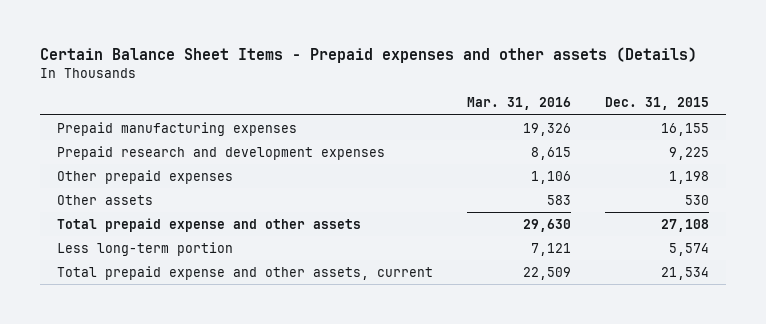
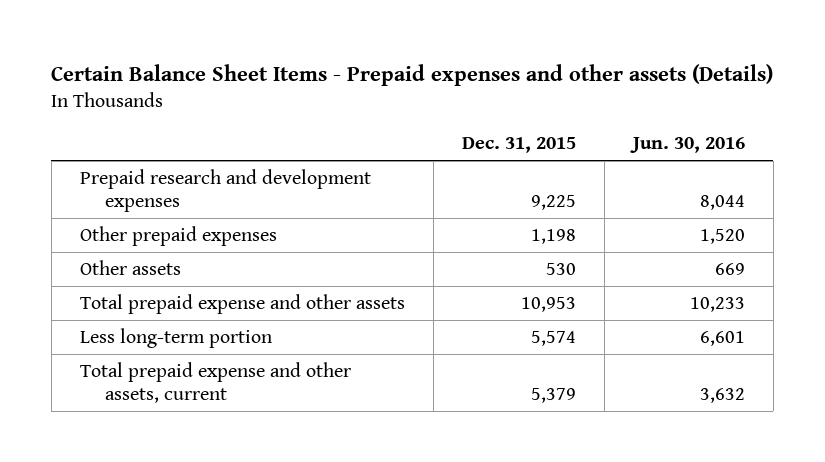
[466,97,571,111] Mar. 31, 2016 -> none
none -> [629,137,745,154] Jun. 30, 2016
[57,121,298,136] Prepaid manufacturing expenses -> none
[660,218,709,232] 27,108 -> [520,296,576,312] 10,953
[660,266,709,280] 21,534 -> [530,388,576,404] 5,379

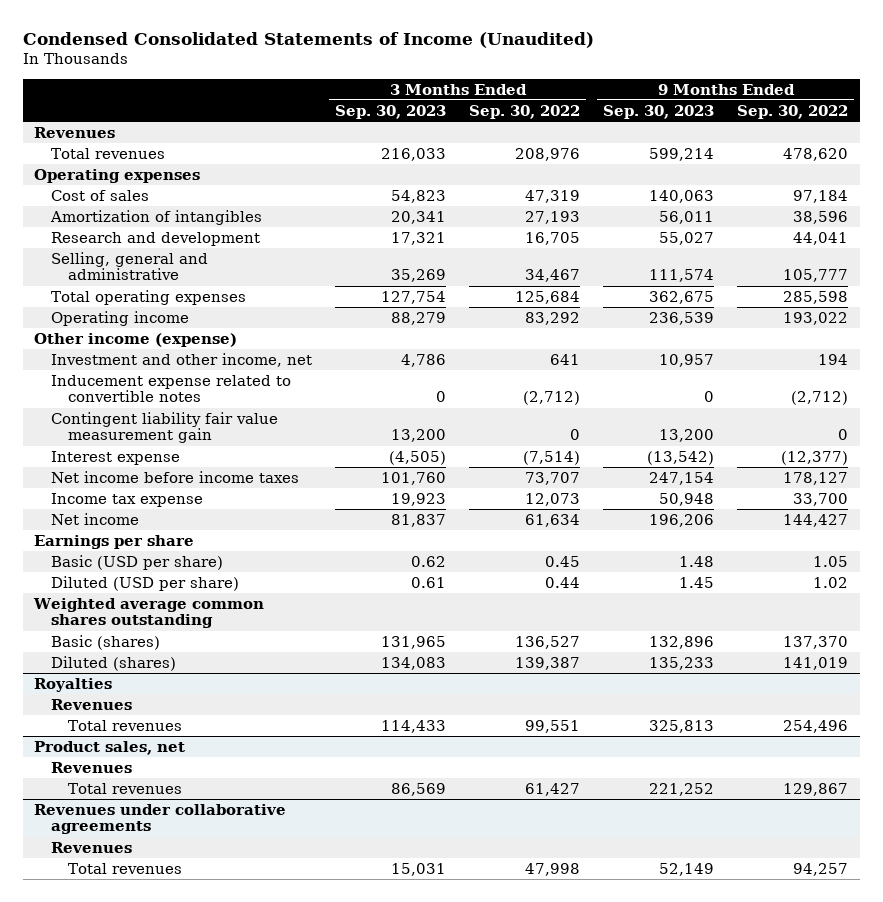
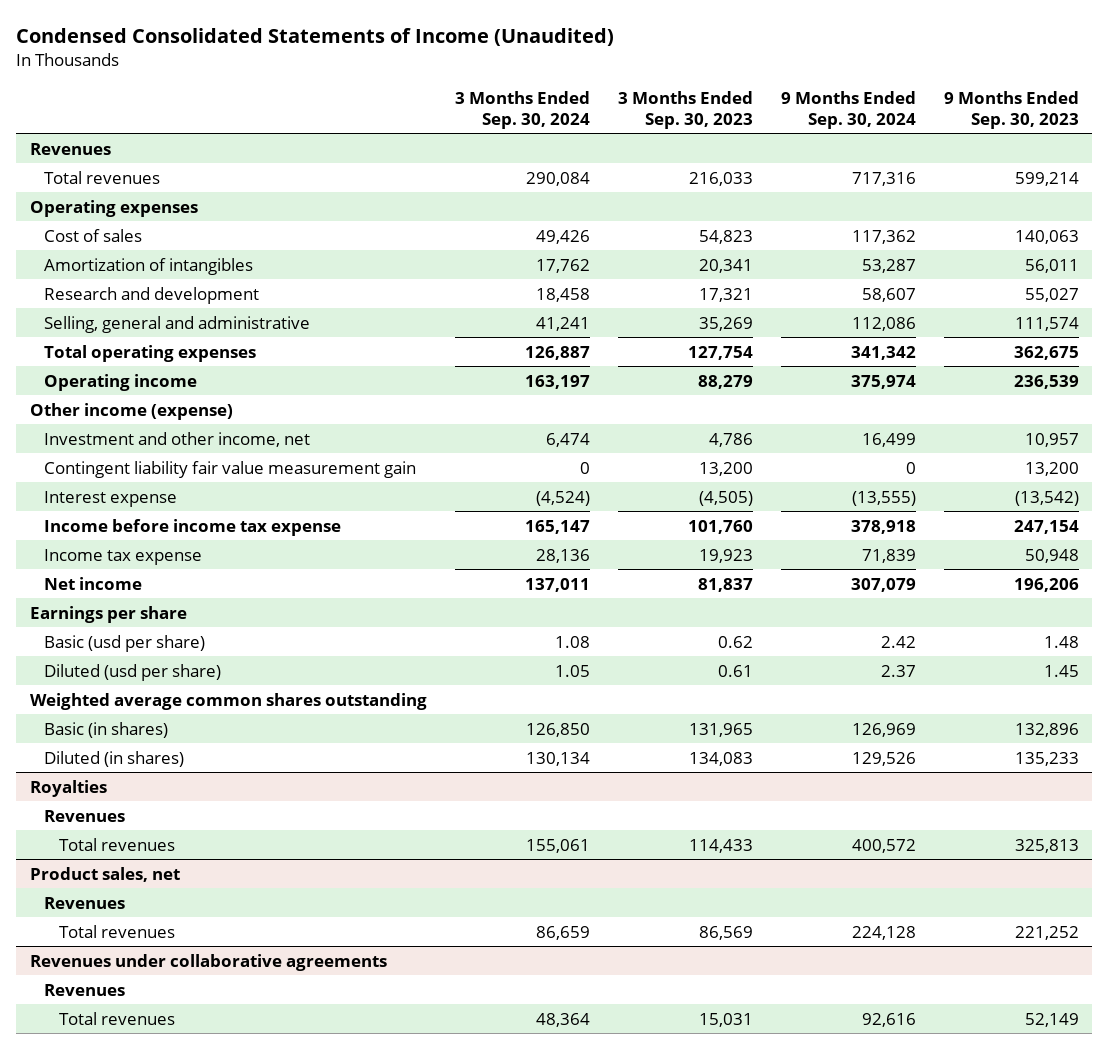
[469,104,581,119] Sep. 30, 2022 -> none
[737,104,849,119] Sep. 30, 2022 -> none
none -> [454,90,590,129] 3 Months Ended Sep. 30, 2024
none -> [780,90,916,129] 9 Months Ended Sep. 30, 2024
[51,374,292,403] Inducement expense related to convertible notes -> none
[51,470,300,483] Net income before income taxes -> [44,518,342,536] Income before income tax expense
[51,554,224,570] Basic (USD per share) -> [44,634,206,652] Basic (usd per share)
[51,575,240,591] Diluted (USD per share) -> [44,663,222,681] Diluted (usd per share)
[51,634,161,650] Basic (shares) -> [44,721,169,738] Basic (in shares)
[51,655,177,671] Diluted (shares) -> [44,750,185,767] Diluted (in shares)

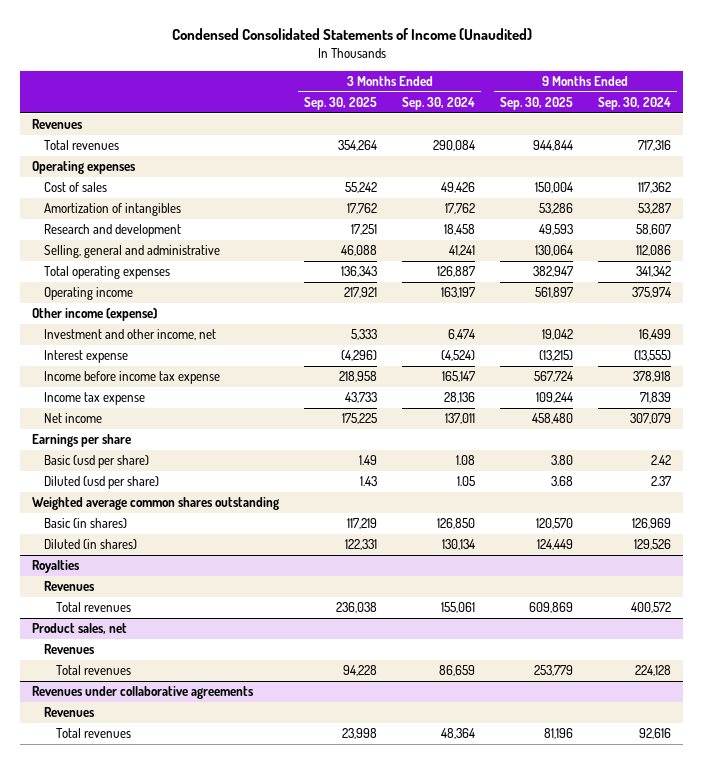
[617,90,753,129] 3 Months Ended Sep. 30, 2023 -> none
[943,90,1079,129] 9 Months Ended Sep. 30, 2023 -> none
none -> [304,97,378,111] Sep. 30, 2025
none -> [499,97,573,111] Sep. 30, 2025
[44,460,417,478] Contingent liability fair value measurement gain -> none

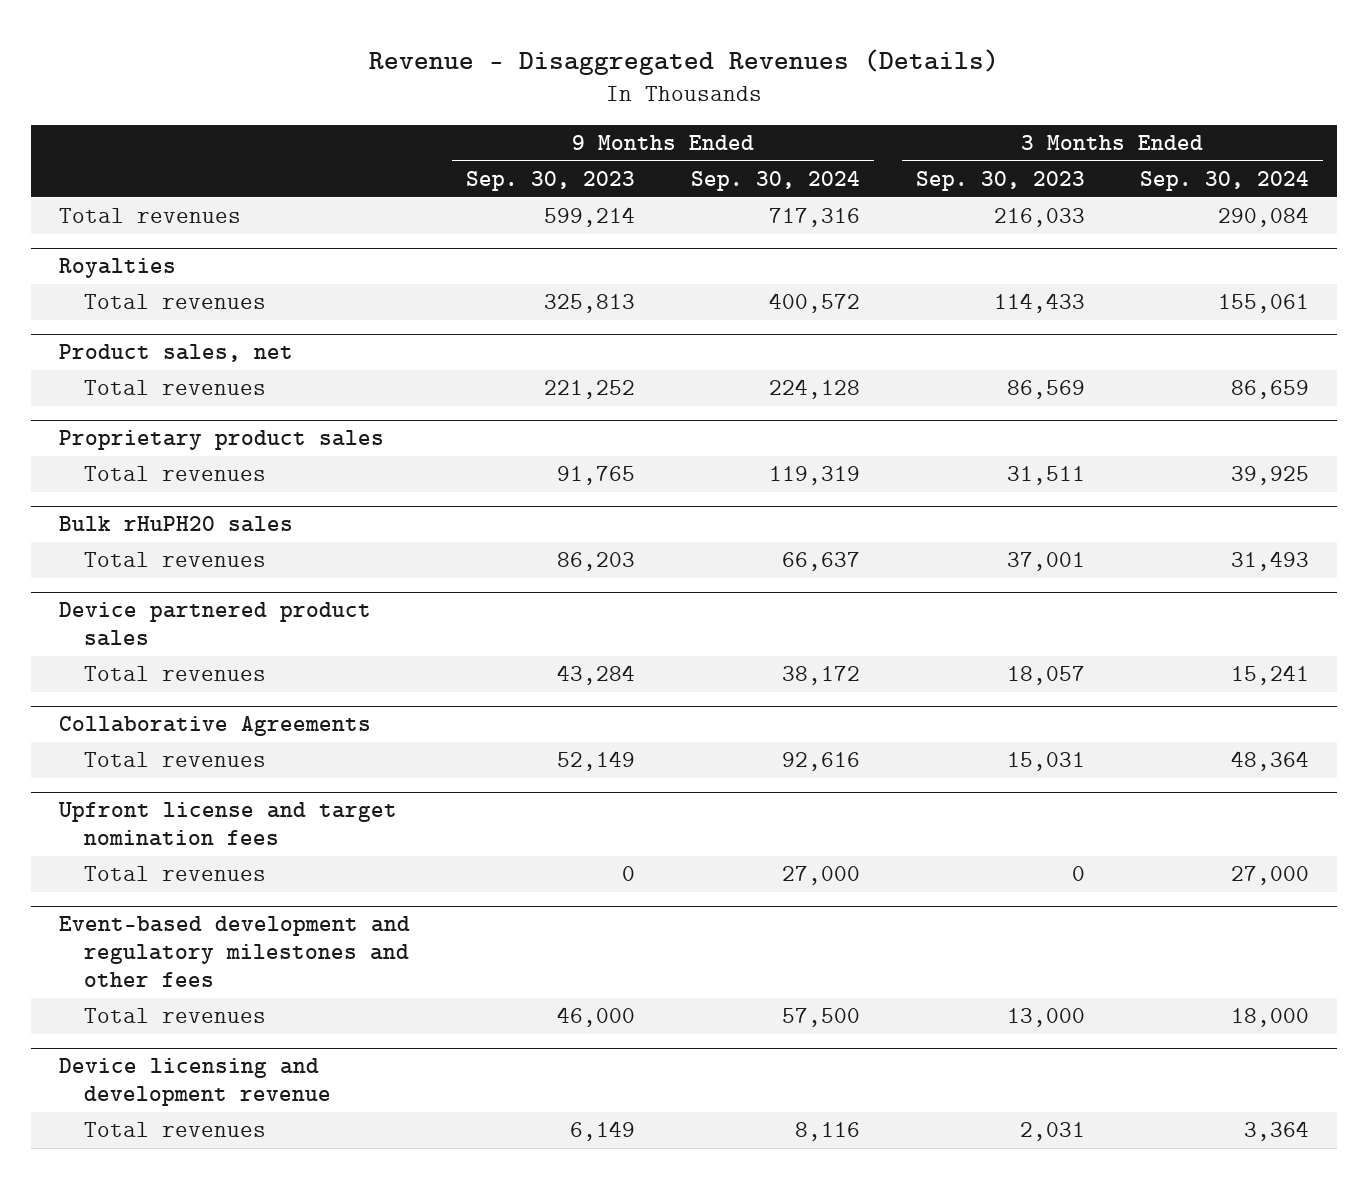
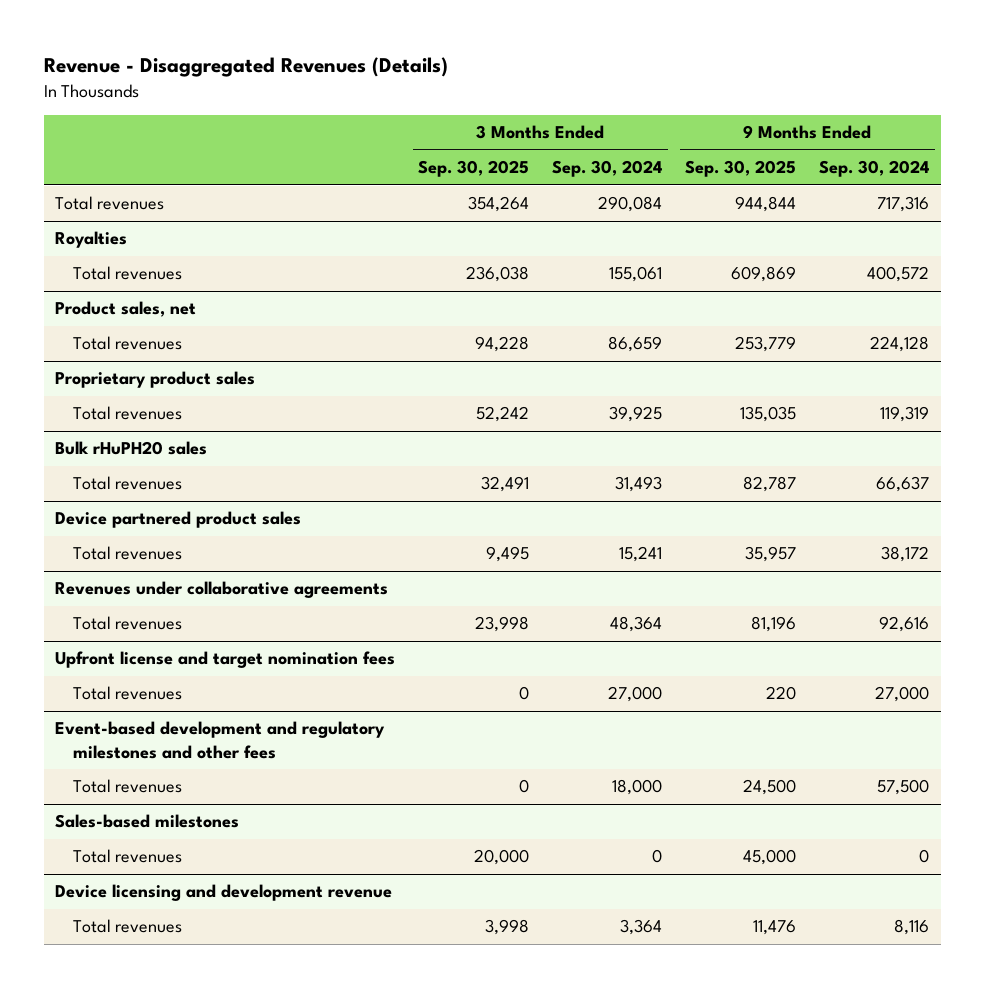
[465,171,635,192] Sep. 30, 2023 -> none
[915,171,1085,192] Sep. 30, 2023 -> none
none -> [418,160,530,178] Sep. 30, 2025
none -> [685,160,797,178] Sep. 30, 2025
[59,716,372,737] Collaborative Agreements -> [55,581,389,599] Revenues under collaborative agreements
none -> [55,814,240,829] Sales-based milestones
none -> [73,849,183,864] Total revenues

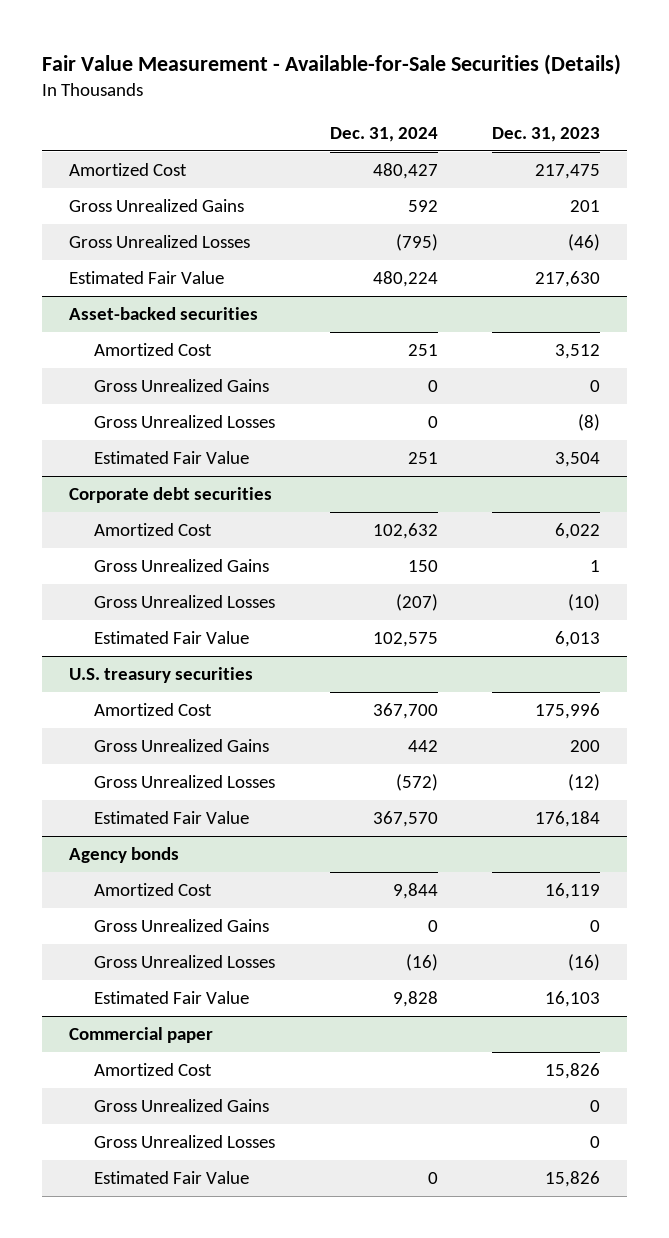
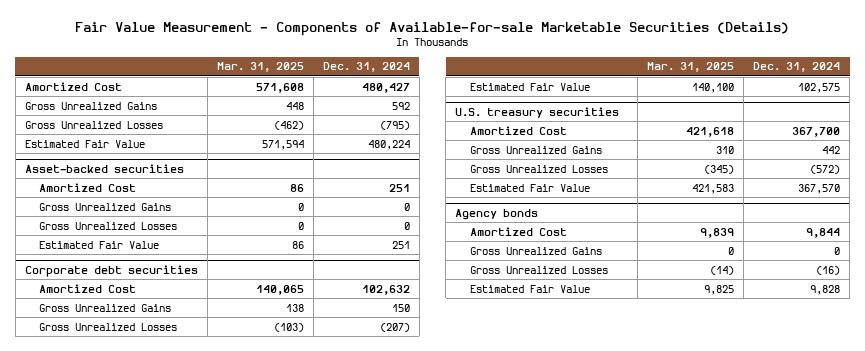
[41,53,621,75] Fair Value Measurement - Available-for-Sale Securities (Details) -> [75,21,790,36] Fair Value Measurement - Components of Available-for-sale Marketable Securities (Details)
[491,126,600,142] Dec. 31, 2023 -> none
none -> [216,62,304,73] Mar. 31, 2025
[68,1027,213,1044] Commercial paper -> none
[94,1063,213,1077] Amortized Cost -> none
[94,1099,270,1113] Gross Unrealized Gains -> none
[94,1135,276,1149] Gross Unrealized Losses -> none
[94,1171,250,1185] Estimated Fair Value -> none

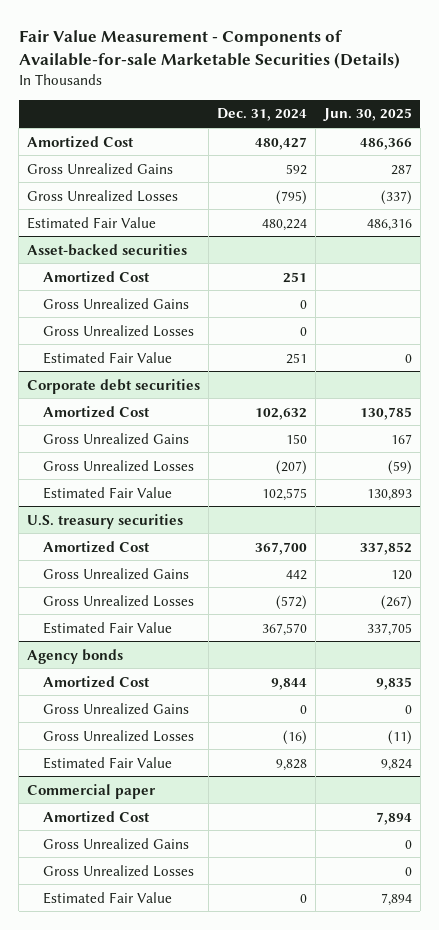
[216,62,304,73] Mar. 31, 2025 -> none
none -> [322,108,412,122] Jun. 30, 2025
none -> [27,783,156,799] Commercial paper
none -> [42,810,150,823] Amortized Cost
none -> [42,837,189,850] Gross Unrealized Gains
none -> [42,864,194,877] Gross Unrealized Losses
none -> [42,891,172,904] Estimated Fair Value

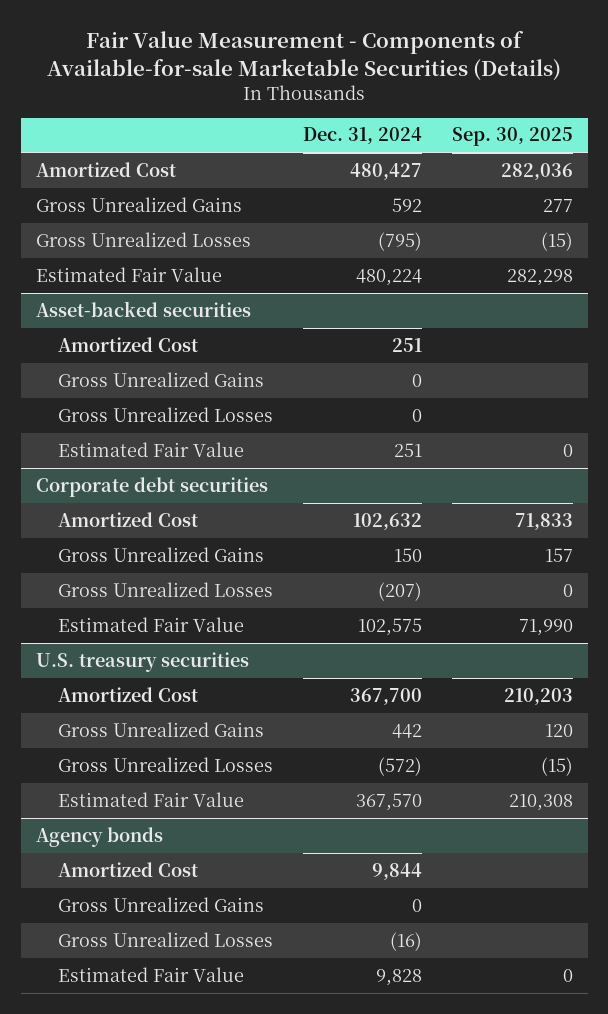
[322,108,412,122] Jun. 30, 2025 -> none
none -> [451,127,573,147] Sep. 30, 2025
[27,783,156,799] Commercial paper -> none
[42,810,150,823] Amortized Cost -> none
[42,837,189,850] Gross Unrealized Gains -> none
[42,864,194,877] Gross Unrealized Losses -> none
[42,891,172,904] Estimated Fair Value -> none

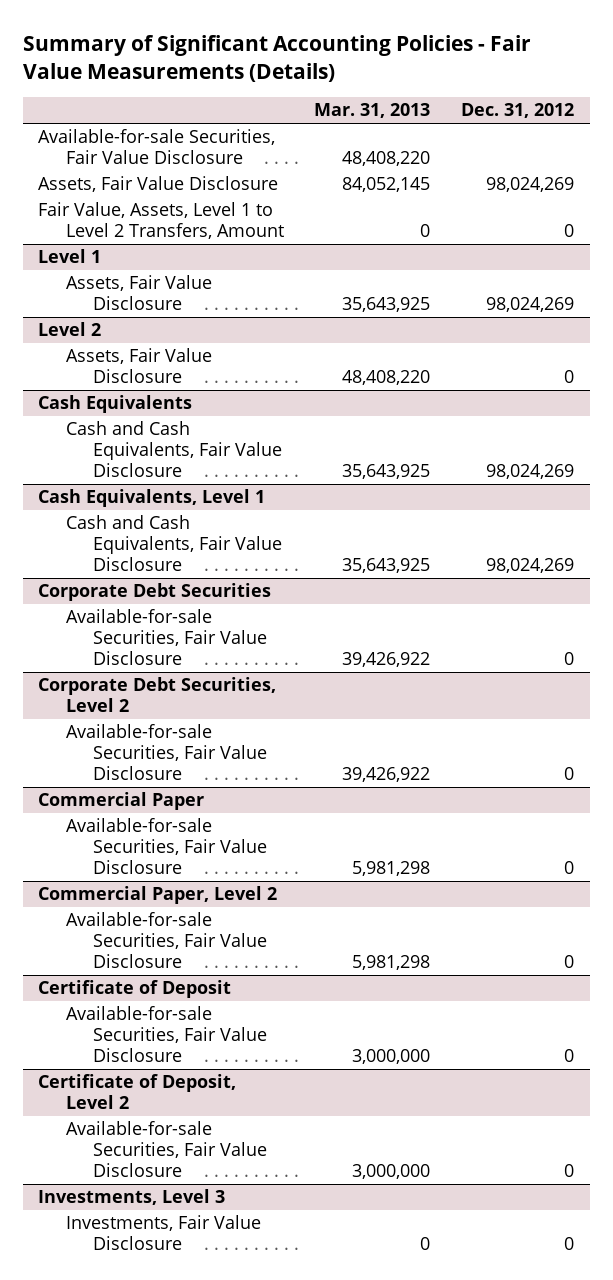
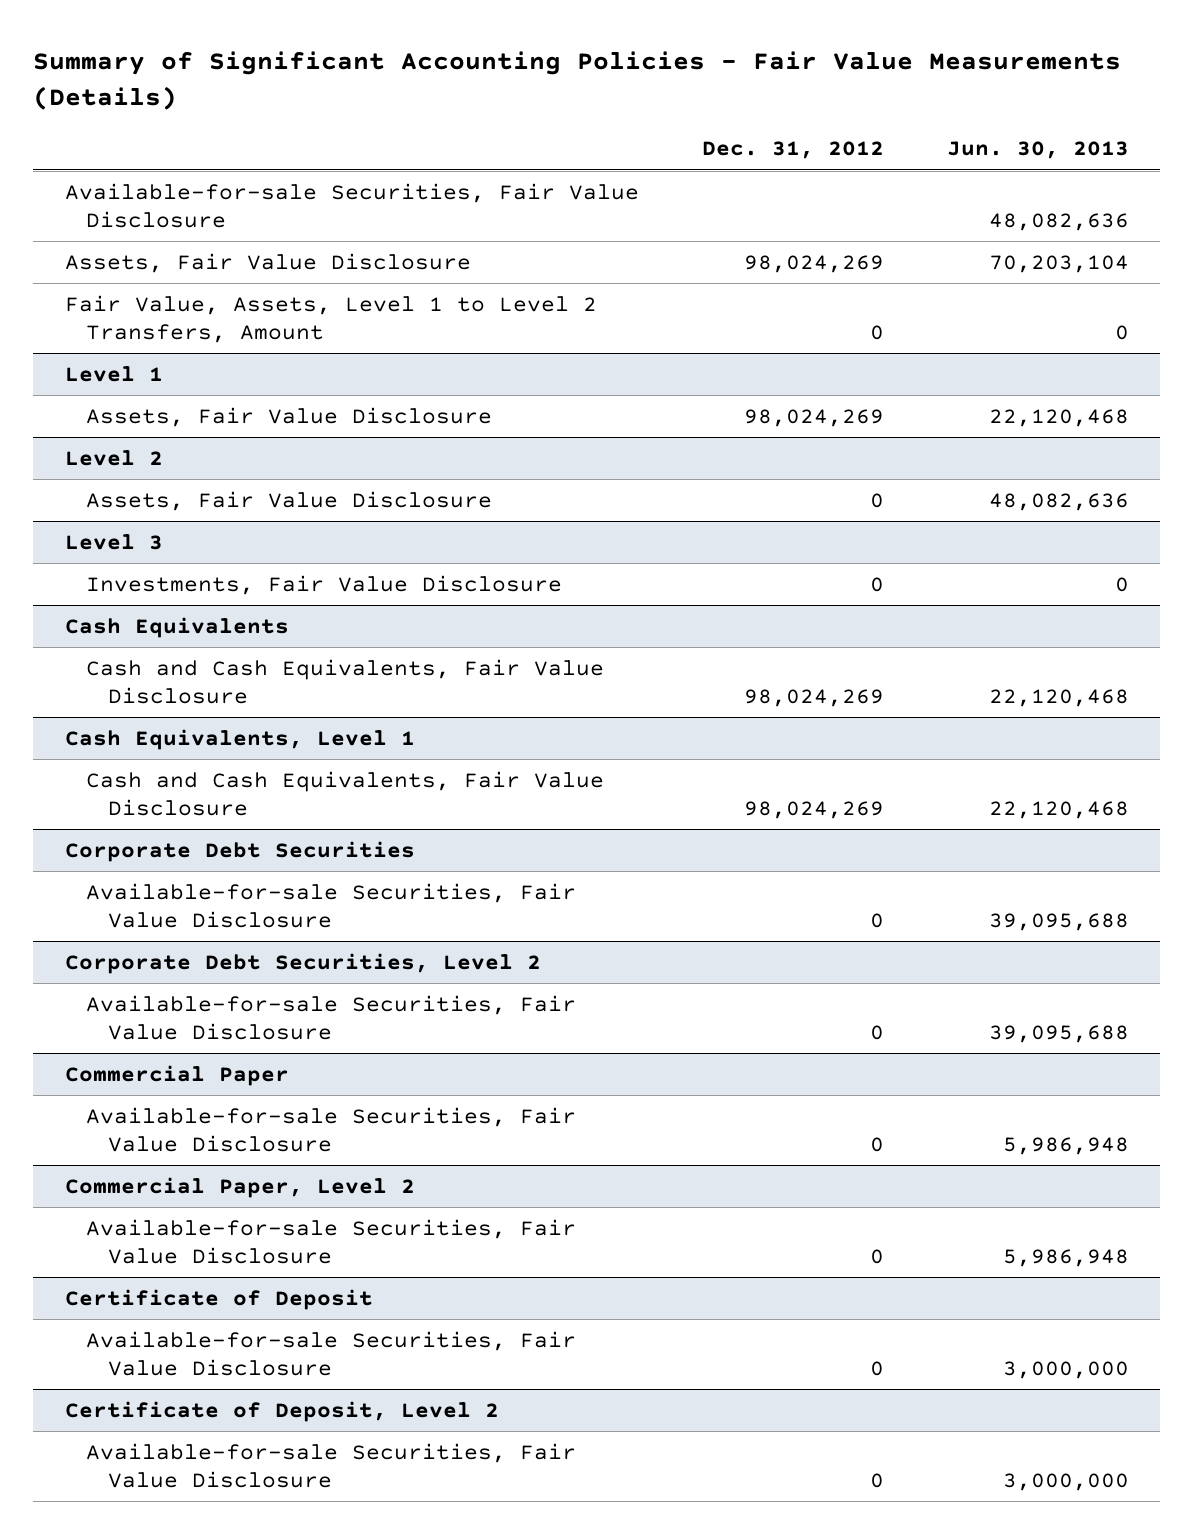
[314,103,431,119] Mar. 31, 2013 -> none
none -> [946,141,1129,160] Jun. 30, 2013
none -> [64,533,163,550] Level 3
none -> [86,574,563,595] Investments, Fair Value Disclosure
[38,1189,226,1206] Investments, Level 3 -> none
[65,1215,261,1251] Investments, Fair Value Disclosure -> none

